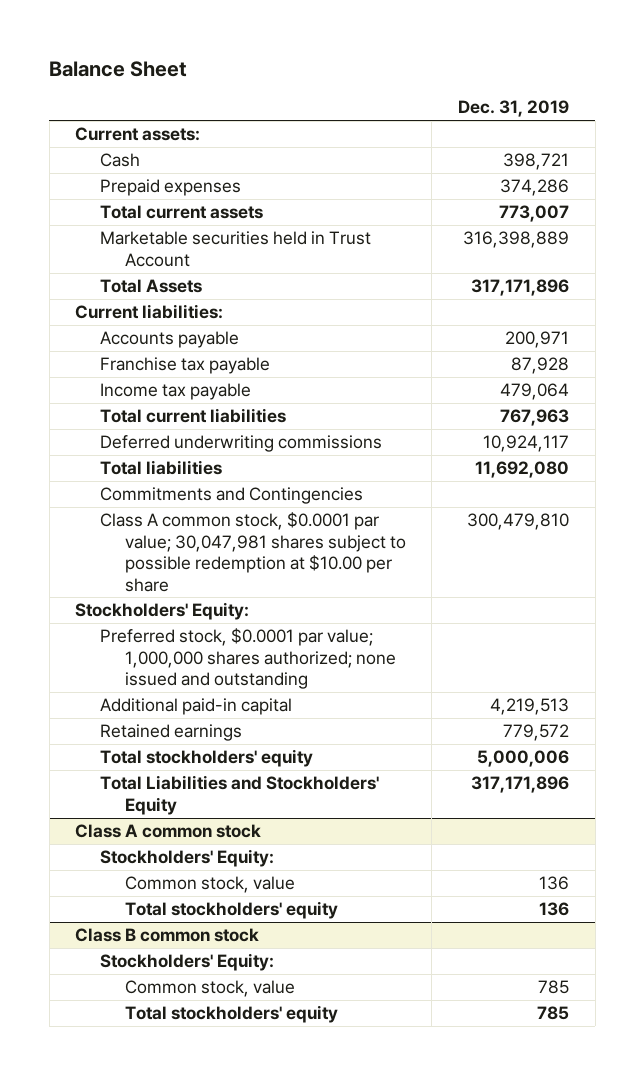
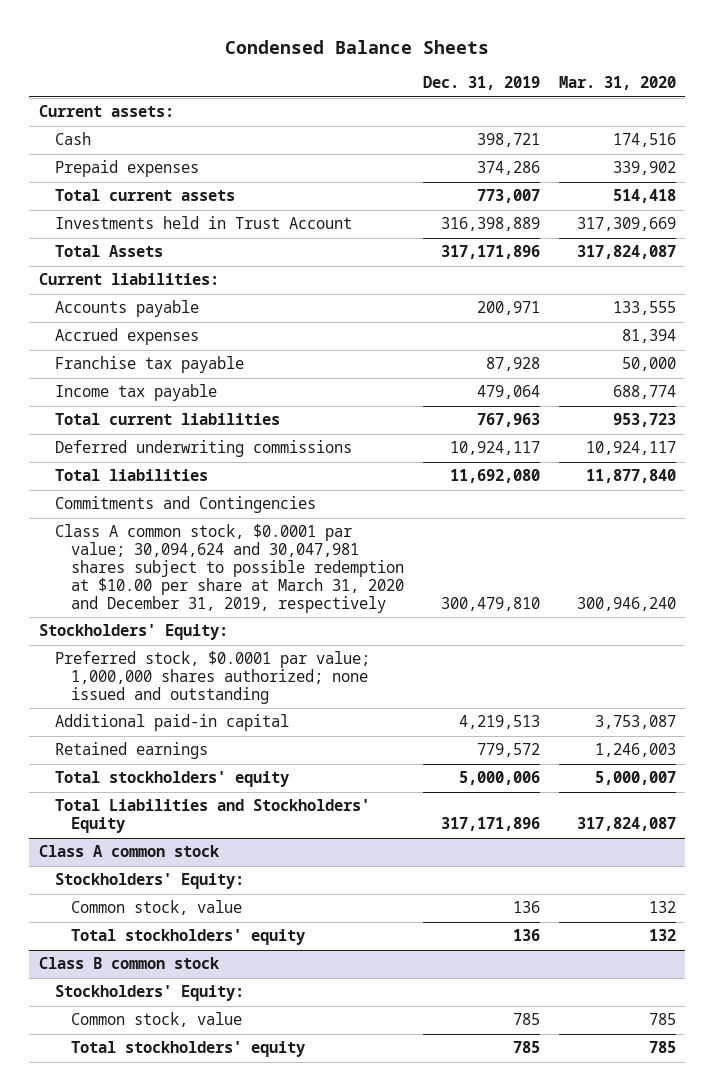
[49,61,188,78] Balance Sheet -> [225,39,490,54] Condensed Balance Sheets
none -> [558,76,676,91] Mar. 31, 2020
[99,231,371,267] Marketable securities held in Trust Account -> [54,216,352,230] Investments held in Trust Account
none -> [54,328,199,346] Accrued expenses
[99,512,406,592] Class A common stock, $0.0001 par value; 30,047,981 shares subject to possible redemption at $10.00 per share -> [54,524,405,613] Class A common stock, $0.0001 par value; 30,094,624 and 30,047,981 shares subject to possible redemption at $10.00 per share at March 31, 2020 and December 31, 2019, respectively
[99,628,396,690] Preferred stock, $0.0001 par value; 1,000,000 shares authorized; none issued and outstanding -> [54,651,370,705] Preferred stock, $0.0001 par value; 1,000,000 shares authorized; none issued and outstanding

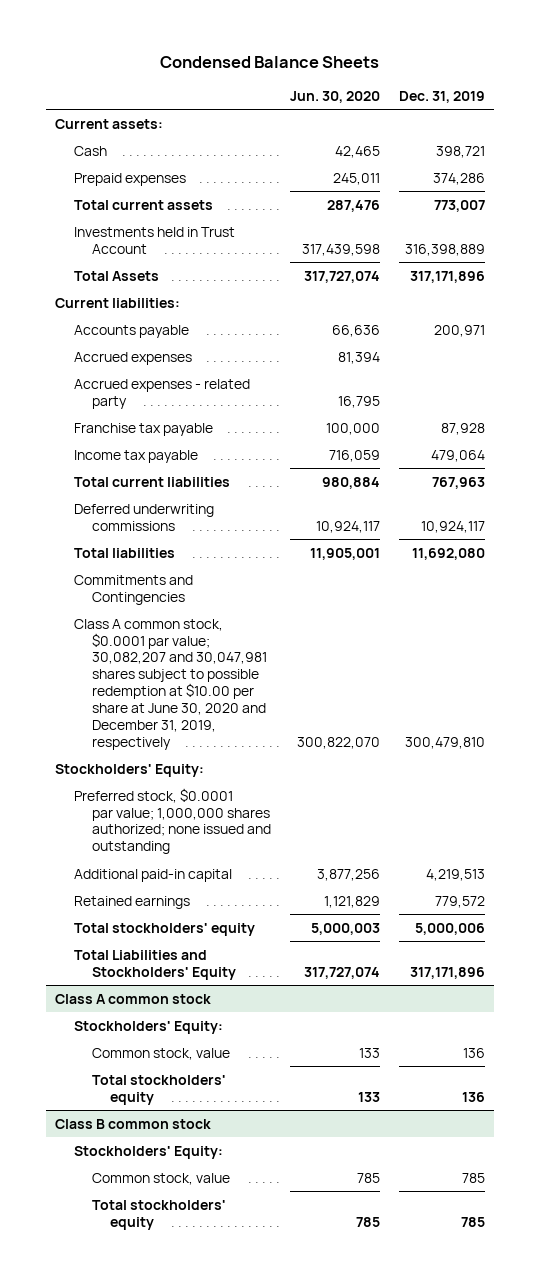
[558,76,676,91] Mar. 31, 2020 -> none
none -> [289,90,380,103] Jun. 30, 2020
none -> [73,378,250,409] Accrued expenses - related party
[54,524,405,613] Class A common stock, $0.0001 par value; 30,094,624 and 30,047,981 shares subject to possible redemption at $10.00 per share at March 31, 2020 and December 31, 2019, respectively -> [73,618,267,750] Class A common stock, $0.0001 par value; 30,082,207 and 30,047,981 shares subject to possible redemption at $10.00 per share at June 30, 2020 and December 31, 2019, respectively

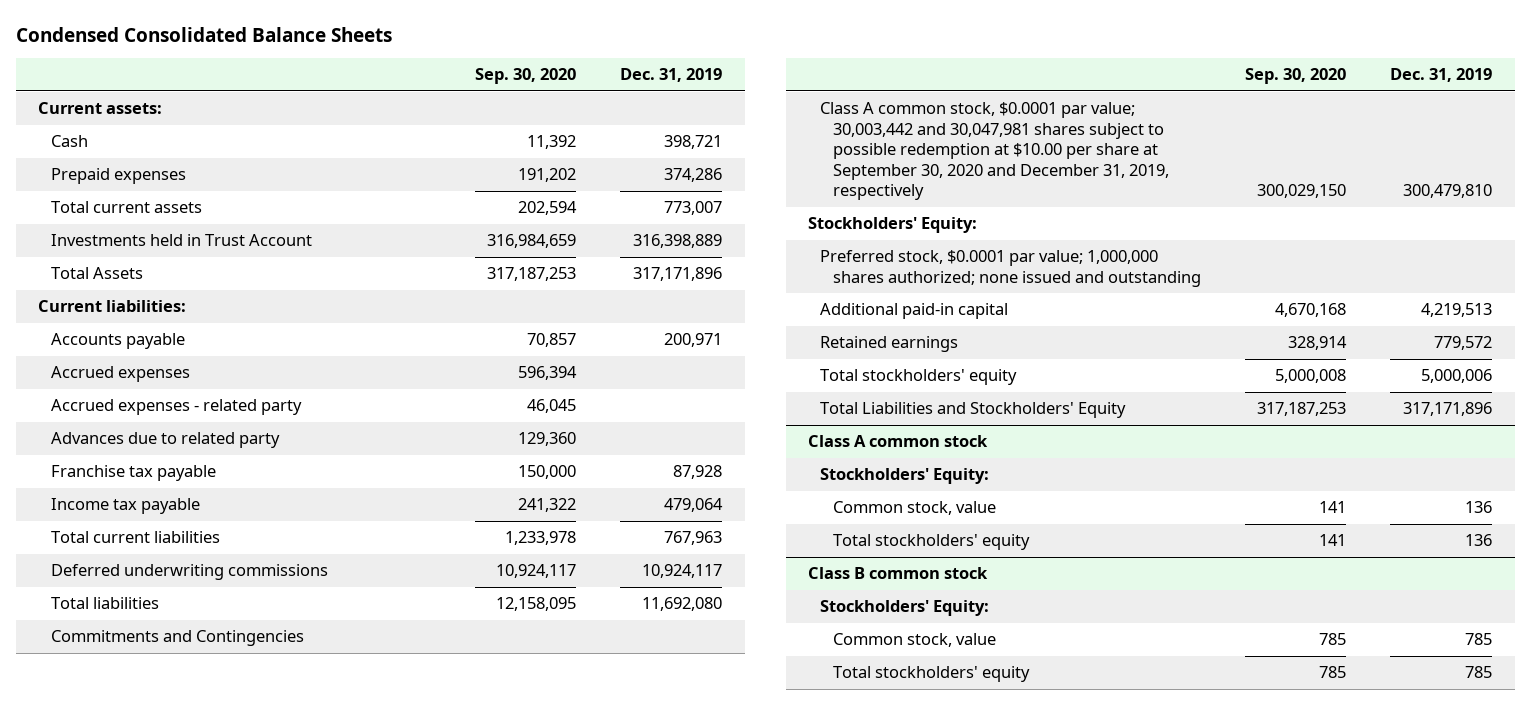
[160,55,380,68] Condensed Balance Sheets -> [15,26,392,42] Condensed Consolidated Balance Sheets
[289,90,380,103] Jun. 30, 2020 -> none
none -> [475,68,577,85] Sep. 30, 2020
none -> [50,432,280,449] Advances due to related party
[73,618,267,750] Class A common stock, $0.0001 par value; 30,082,207 and 30,047,981 shares subject to possible redemption at $10.00 per share at June 30, 2020 and December 31, 2019, respectively -> [820,102,1169,201] Class A common stock, $0.0001 par value; 30,003,442 and 30,047,981 shares subject to possible redemption at $10.00 per share at September 30, 2020 and December 31, 2019, respectively

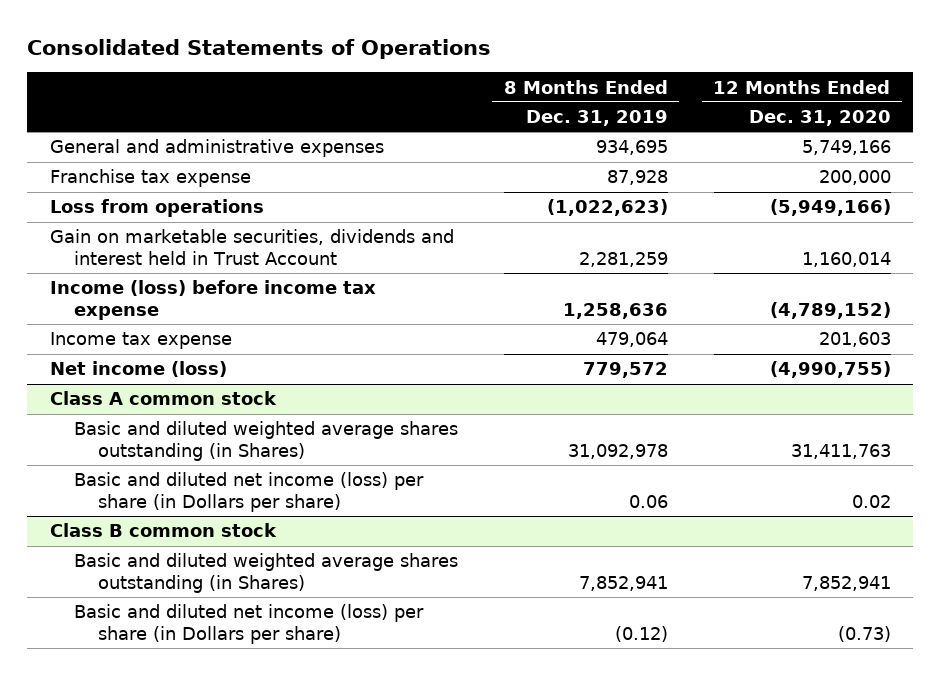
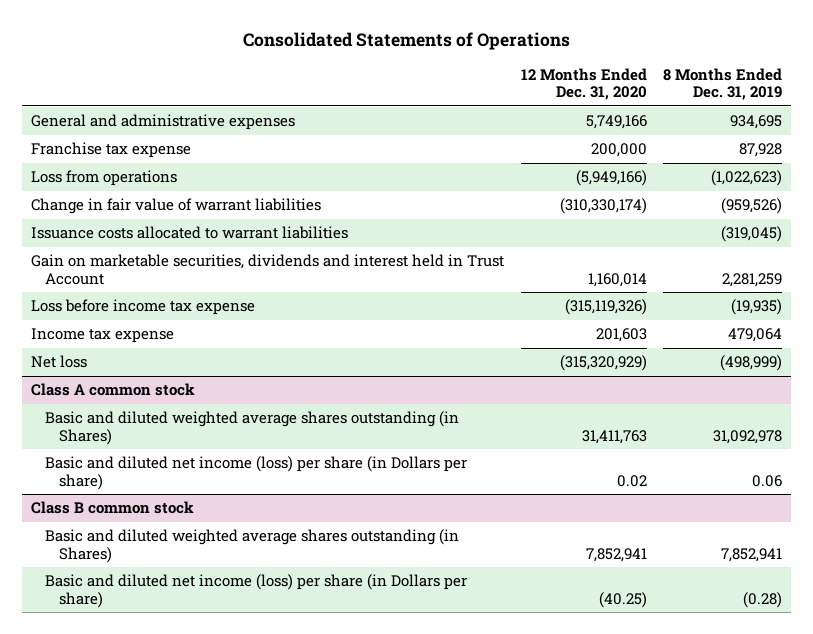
none -> [30,198,321,215] Change in fair value of warrant liabilities
none -> [30,226,348,240] Issuance costs allocated to warrant liabilities
[49,280,376,320] Income (loss) before income tax expense -> [30,299,255,316] Loss before income tax expense
[562,302,668,319] 1,258,636 -> [731,299,783,316] (19,935)
[769,301,891,319] (4,789,152) -> [564,299,647,316] (315,119,326)
[49,361,227,378] Net income (loss) -> [30,355,87,369] Net loss
[582,362,668,379] 779,572 -> [720,355,783,372] (498,999)
[769,361,891,379] (4,990,755) -> [559,355,647,372] (315,320,929)
[614,625,668,642] (0.12) -> [743,591,783,608] (0.28)
[837,625,891,642] (0.73) -> [598,591,647,608] (40.25)

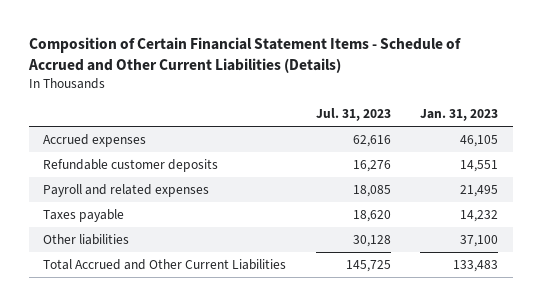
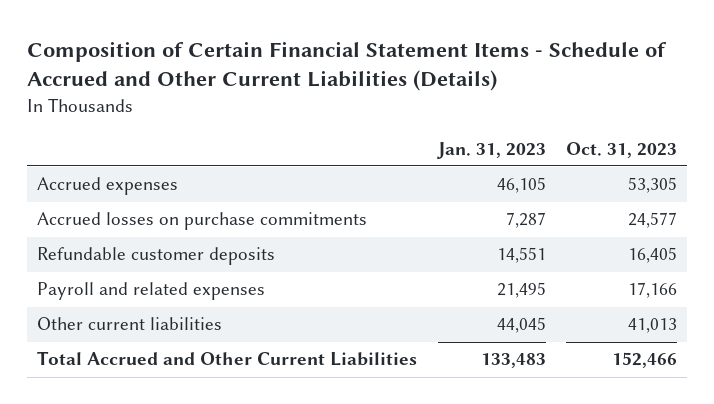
[315,108,391,122] Jul. 31, 2023 -> none
none -> [566,141,678,158] Oct. 31, 2023
none -> [37,212,368,231] Accrued losses on purchase commitments
[43,208,125,222] Taxes payable -> none
[43,233,130,245] Other liabilities -> [37,317,223,331] Other current liabilities
[460,234,499,247] 37,100 -> [496,317,546,334] 44,045

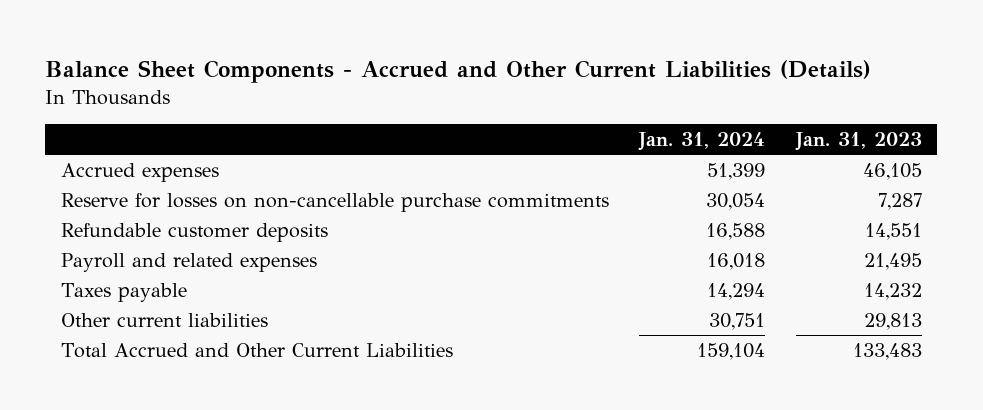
[27,40,668,92] Composition of Certain Financial Statement Items - Schedule of Accrued and Other Current Liabilities (Details) -> [45,59,872,83] Balance Sheet Components - Accrued and Other Current Liabilities (Details)
[566,141,678,158] Oct. 31, 2023 -> none
none -> [638,131,766,151] Jan. 31, 2024
[37,212,368,231] Accrued losses on purchase commitments -> [60,193,609,213] Reserve for losses on non-cancellable purchase commitments
none -> [60,283,187,303] Taxes payable
[496,317,546,334] 44,045 -> [864,313,923,331] 29,813

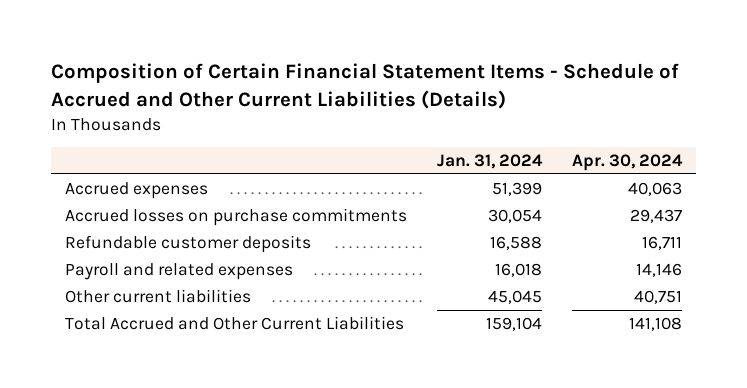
[45,59,872,83] Balance Sheet Components - Accrued and Other Current Liabilities (Details) -> [50,63,679,109] Composition of Certain Financial Statement Items - Schedule of Accrued and Other Current Liabilities (Details)
[795,131,923,151] Jan. 31, 2023 -> none
none -> [571,154,683,172] Apr. 30, 2024
[60,193,609,213] Reserve for losses on non-cancellable purchase commitments -> [65,207,408,226] Accrued losses on purchase commitments
[60,283,187,303] Taxes payable -> none
[709,313,766,331] 30,751 -> [487,289,542,304] 45,045

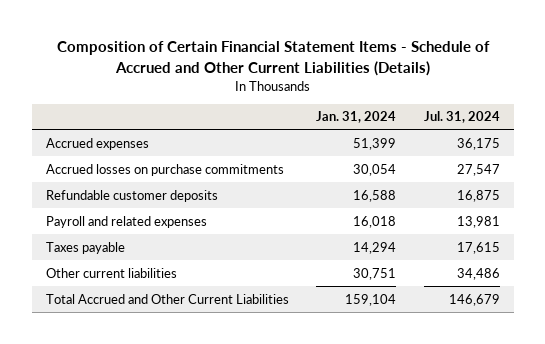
[571,154,683,172] Apr. 30, 2024 -> none
none -> [423,111,500,124] Jul. 31, 2024
none -> [45,241,125,254] Taxes payable
[487,289,542,304] 45,045 -> [353,267,397,280] 30,751

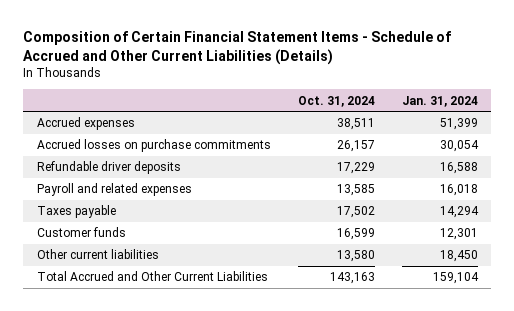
[423,111,500,124] Jul. 31, 2024 -> none
none -> [297,95,375,107] Oct. 31, 2024
[45,189,218,202] Refundable customer deposits -> [36,161,181,175] Refundable driver deposits
none -> [36,227,126,238] Customer funds
[353,267,397,280] 30,751 -> [439,250,478,263] 18,450

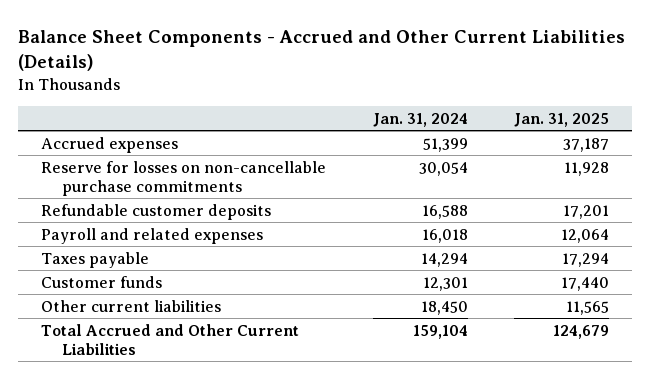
[22,30,451,65] Composition of Certain Financial Statement Items - Schedule of Accrued and Other Current Liabilities (Details) -> [18,30,626,72] Balance Sheet Components - Accrued and Other Current Liabilities (Details)
[297,95,375,107] Oct. 31, 2024 -> none
none -> [513,112,609,127] Jan. 31, 2025
[36,139,271,153] Accrued losses on purchase commitments -> [41,160,327,196] Reserve for losses on non-cancellable purchase commitments
[36,161,181,175] Refundable driver deposits -> [41,203,272,220] Refundable customer deposits

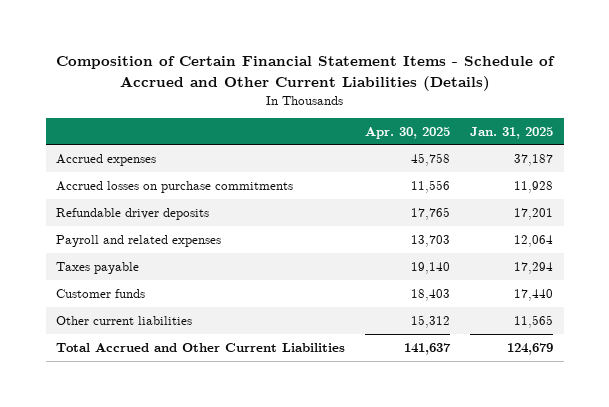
[18,30,626,72] Balance Sheet Components - Accrued and Other Current Liabilities (Details) -> [55,56,555,91] Composition of Certain Financial Statement Items - Schedule of Accrued and Other Current Liabilities (Details)
[372,112,468,127] Jan. 31, 2024 -> none
none -> [365,126,451,139] Apr. 30, 2025
[41,160,327,196] Reserve for losses on non-cancellable purchase commitments -> [55,180,293,193] Accrued losses on purchase commitments
[41,203,272,220] Refundable customer deposits -> [55,207,209,220] Refundable driver deposits

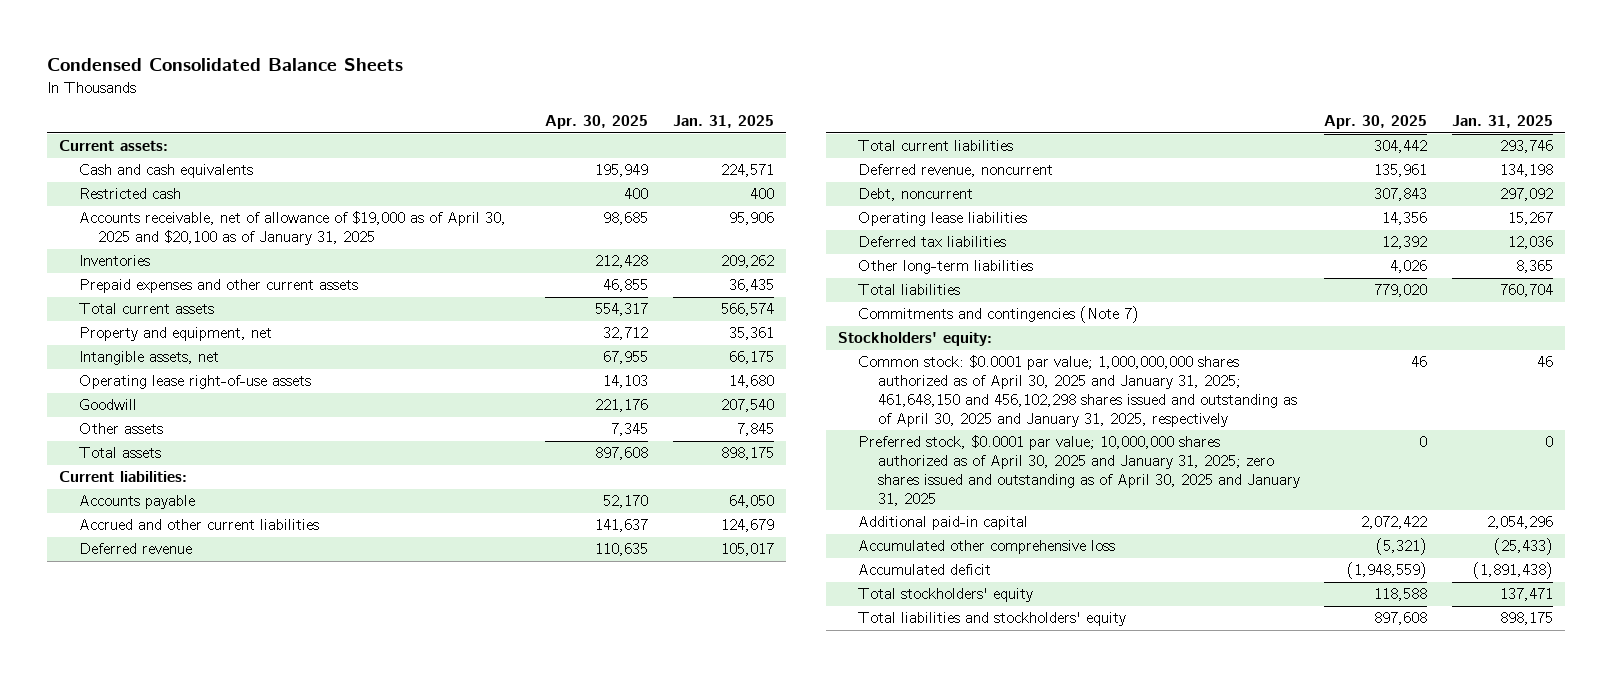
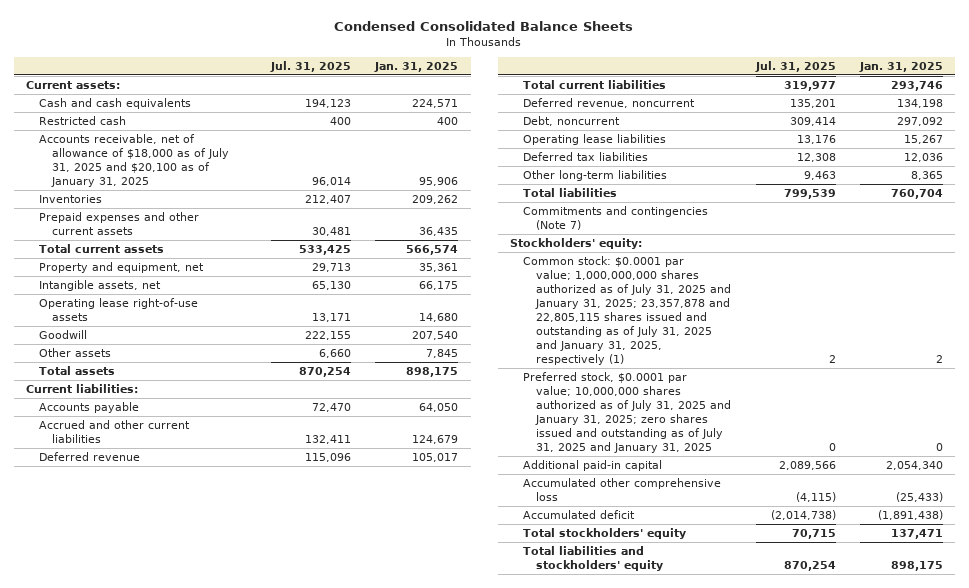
[544,115,648,130] Apr. 30, 2025 -> none
none -> [270,60,352,72] Jul. 31, 2025
[78,211,506,246] Accounts receivable, net of allowance of $19,000 as of April 30, 2025 and $20,100 as of January 31, 2025 -> [38,133,229,187] Accounts receivable, net of allowance of $18,000 as of July 31, 2025 and $20,100 as of January 31, 2025
[857,355,1297,427] Common stock: $0.0001 par value; 1,000,000,000 shares authorized as of April 30, 2025 and January 31, 2025; 461,648,150 and 456,102,298 shares issued and outstanding as of April 30, 2025 and January 31, 2025, respectively -> [523,255,732,365] Common stock: $0.0001 par value; 1,000,000,000 shares authorized as of July 31, 2025 and January 31, 2025; 23,357,878 and 22,805,115 shares issued and outstanding as of July 31, 2025 and January 31, 2025, respectively (1)
[1536,356,1553,368] 46 -> [936,354,944,363] 2
[857,435,1300,506] Preferred stock, $0.0001 par value; 10,000,000 shares authorized as of April 30, 2025 and January 31, 2025; zero shares issued and outstanding as of April 30, 2025 and January 31, 2025 -> [523,371,732,453] Preferred stock, $0.0001 par value; 10,000,000 shares authorized as of July 31, 2025 and January 31, 2025; zero shares issued and outstanding as of July 31, 2025 and January 31, 2025
[1486,516,1553,530] 2,054,296 -> [886,460,944,470] 2,054,340

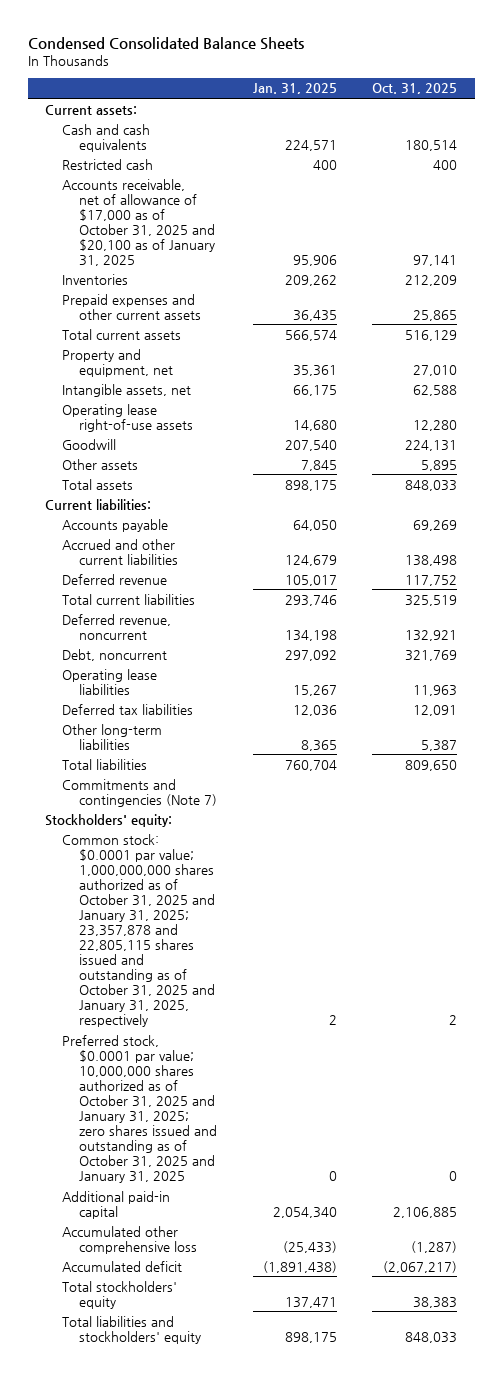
[270,60,352,72] Jul. 31, 2025 -> none
none -> [371,83,457,95] Oct. 31, 2025
[38,133,229,187] Accounts receivable, net of allowance of $18,000 as of July 31, 2025 and $20,100 as of January 31, 2025 -> [62,178,216,266] Accounts receivable, net of allowance of $17,000 as of October 31, 2025 and $20,100 as of January 31, 2025
[523,255,732,365] Common stock: $0.0001 par value; 1,000,000,000 shares authorized as of July 31, 2025 and January 31, 2025; 23,357,878 and 22,805,115 shares issued and outstanding as of July 31, 2025 and January 31, 2025, respectively (1) -> [62,833,216,1027] Common stock: $0.0001 par value; 1,000,000,000 shares authorized as of October 31, 2025 and January 31, 2025; 23,357,878 and 22,805,115 shares issued and outstanding as of October 31, 2025 and January 31, 2025, respectively
[523,371,732,453] Preferred stock, $0.0001 par value; 10,000,000 shares authorized as of July 31, 2025 and January 31, 2025; zero shares issued and outstanding as of July 31, 2025 and January 31, 2025 -> [62,1034,218,1183] Preferred stock, $0.0001 par value; 10,000,000 shares authorized as of October 31, 2025 and January 31, 2025; zero shares issued and outstanding as of October 31, 2025 and January 31, 2025

